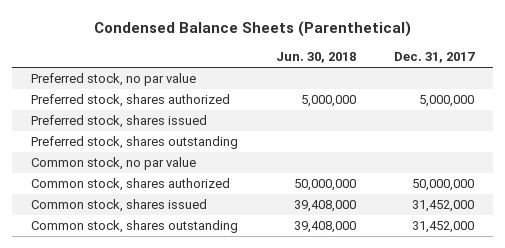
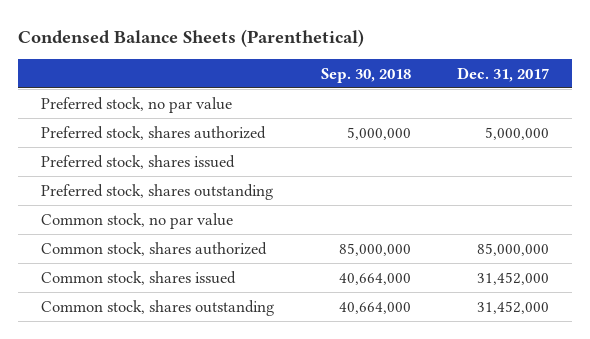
[276,52,357,64] Jun. 30, 2018 -> none
none -> [320,67,411,83] Sep. 30, 2018
[412,179,475,192] 50,000,000 -> [477,242,550,256] 85,000,000

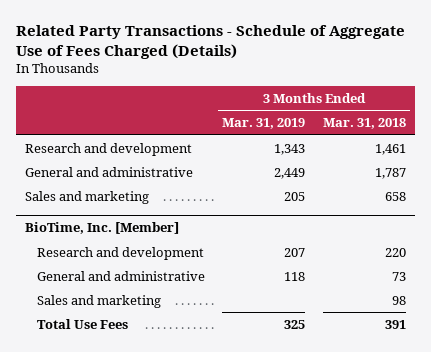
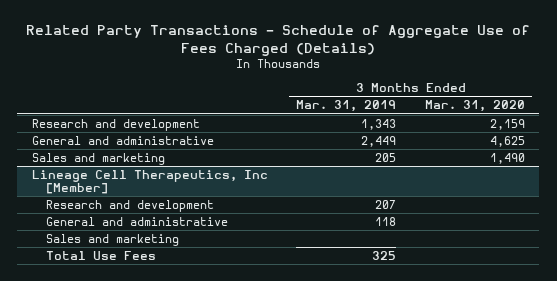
[323,118,407,130] Mar. 31, 2018 -> none
none -> [425,100,526,113] Mar. 31, 2020
[24,222,179,235] BioTime, Inc. [Member] -> [31,169,268,195] Lineage Cell Therapeutics, Inc [Member]

